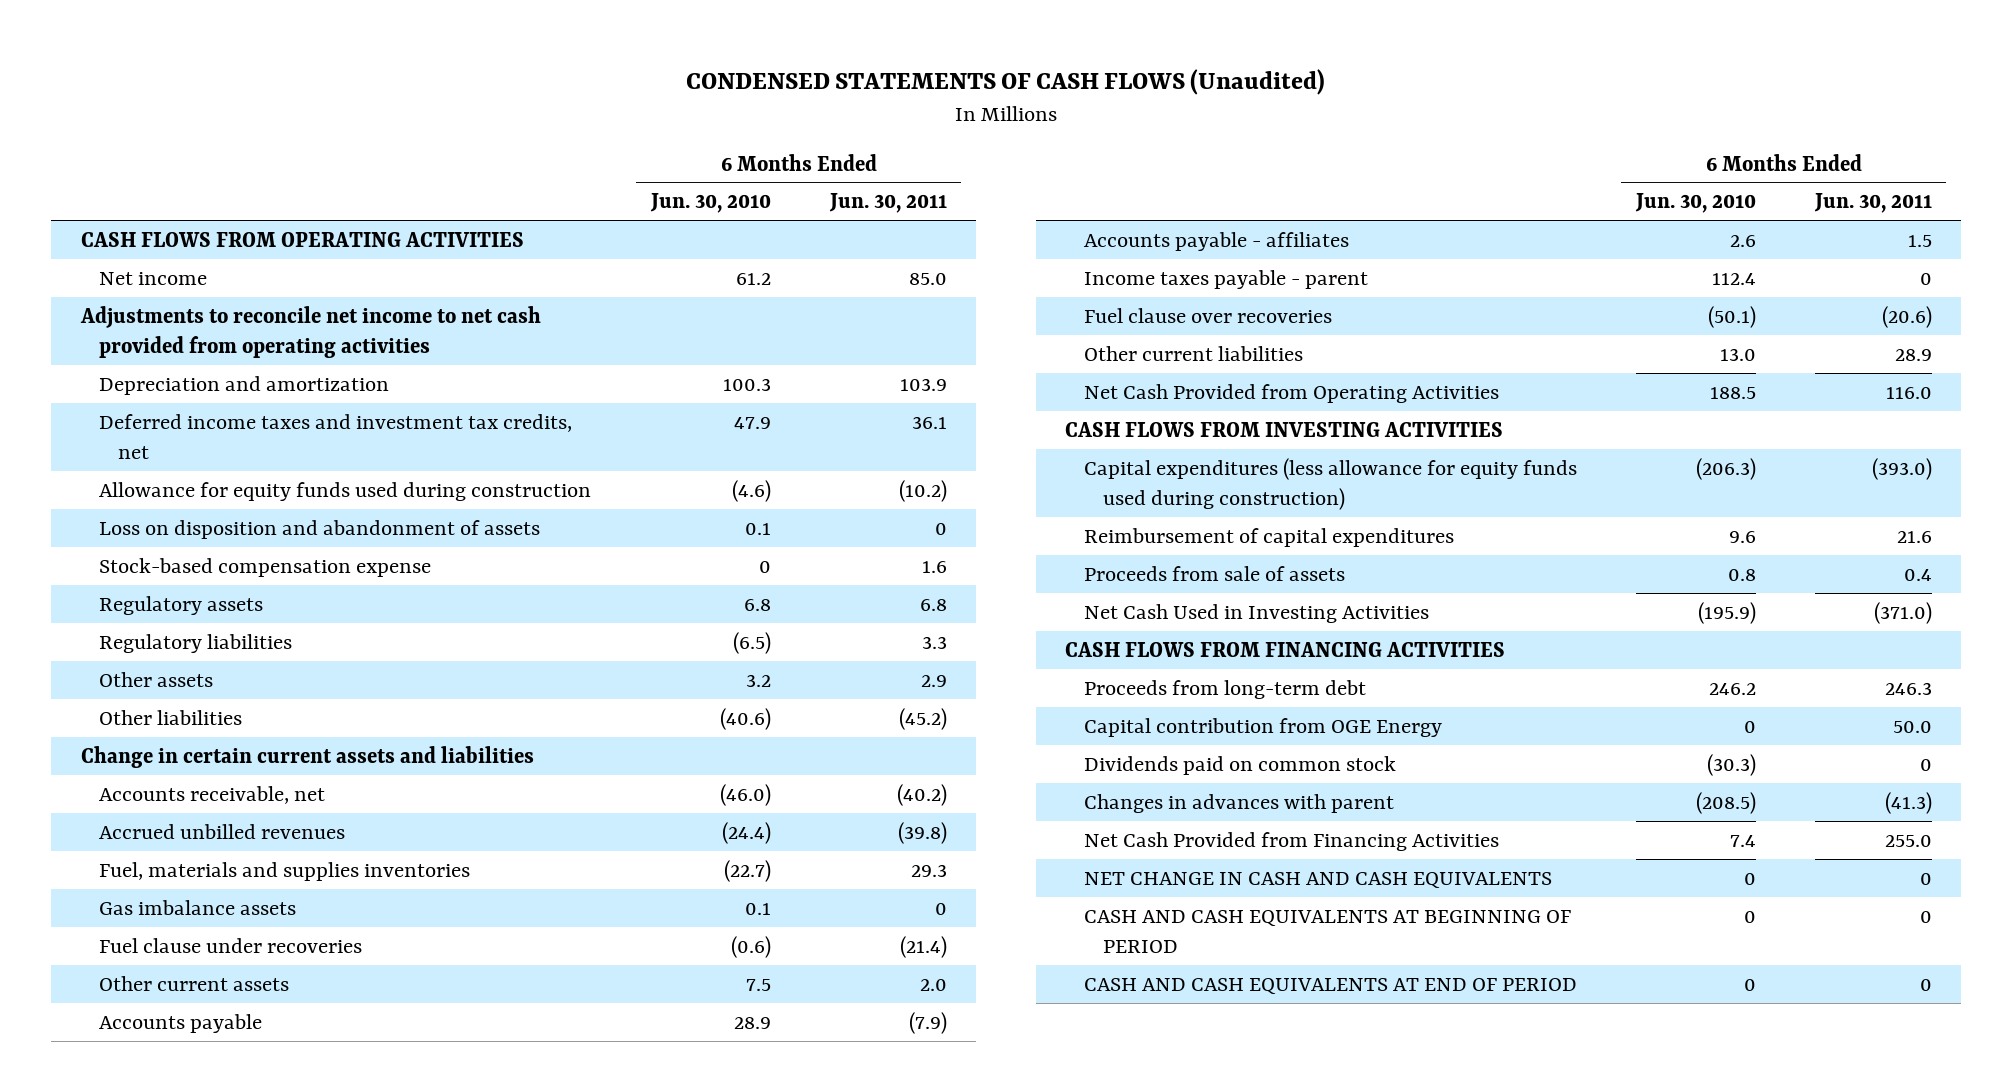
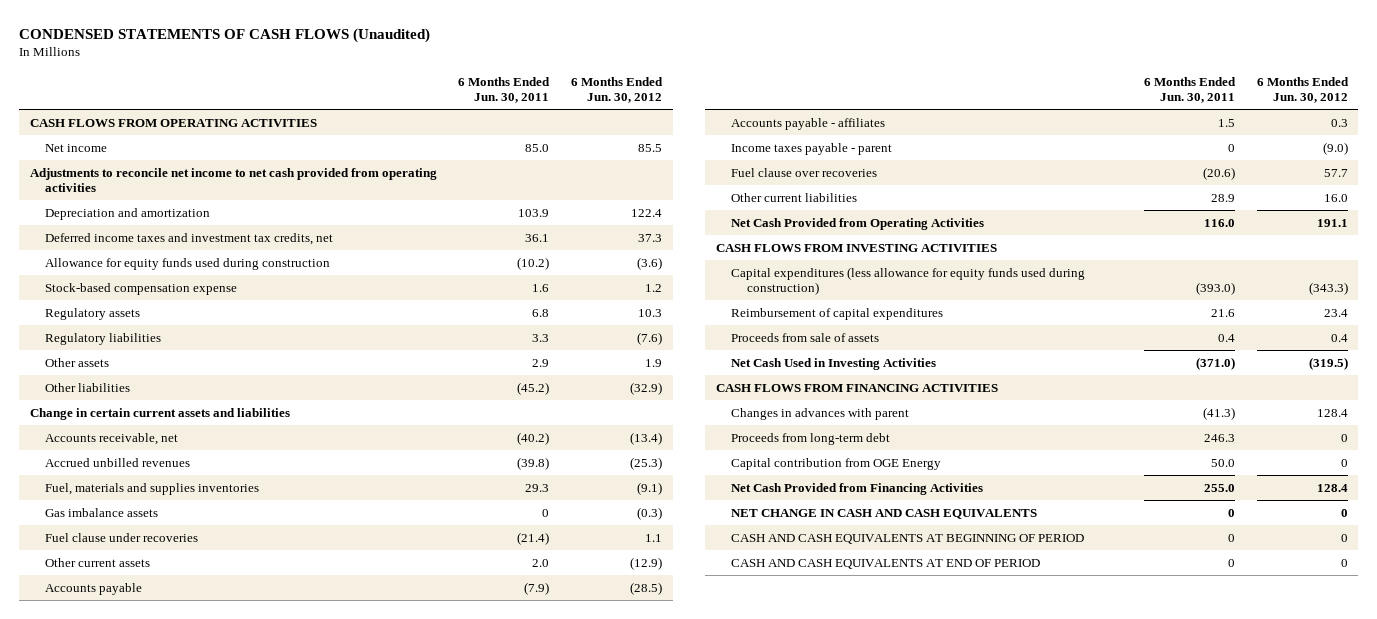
[649,193,771,214] Jun. 30, 2010 -> none
none -> [570,76,663,103] 6 Months Ended Jun. 30, 2012
[99,519,541,539] Loss on disposition and abandonment of assets -> none
[1084,793,1395,813] Changes in advances with parent -> [731,407,910,420] Changes in advances with parent
[1084,755,1397,775] Dividends paid on common stock -> none

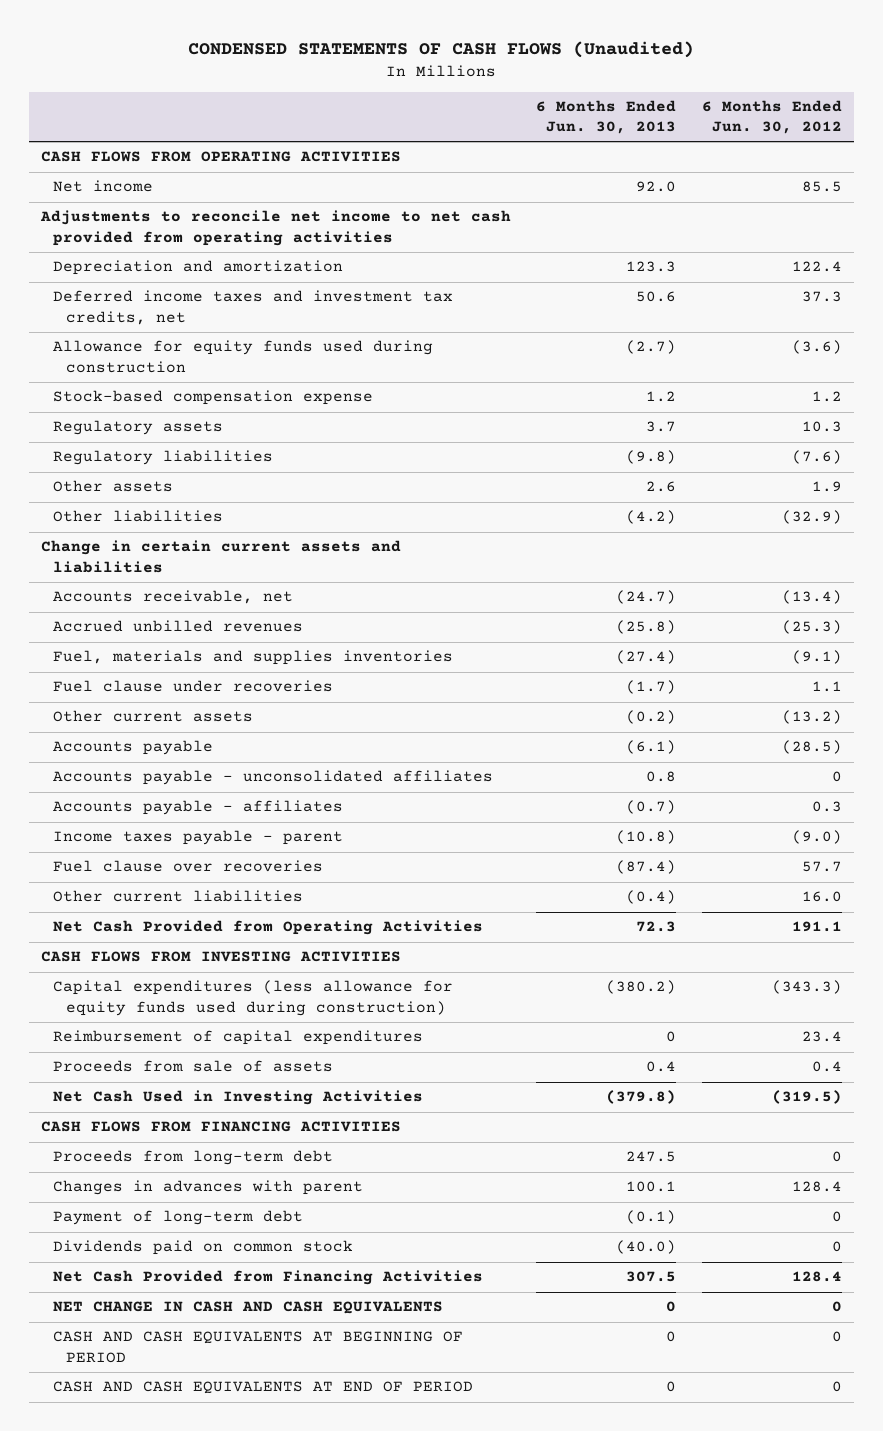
[458,76,551,103] 6 Months Ended Jun. 30, 2011 -> none
none -> [536,100,677,135] 6 Months Ended Jun. 30, 2013
[45,507,159,517] Gas imbalance assets -> none
[629,556,662,570] (12.9) -> [781,710,842,725] (13.2)
none -> [53,770,494,786] Accounts payable - unconsolidated affiliates
[731,457,942,470] Capital contribution from OGE Energy -> none
[731,407,910,420] Changes in advances with parent -> [53,1180,364,1196] Changes in advances with parent
none -> [53,1210,304,1226] Payment of long-term debt
none -> [53,1240,354,1256] Dividends paid on common stock

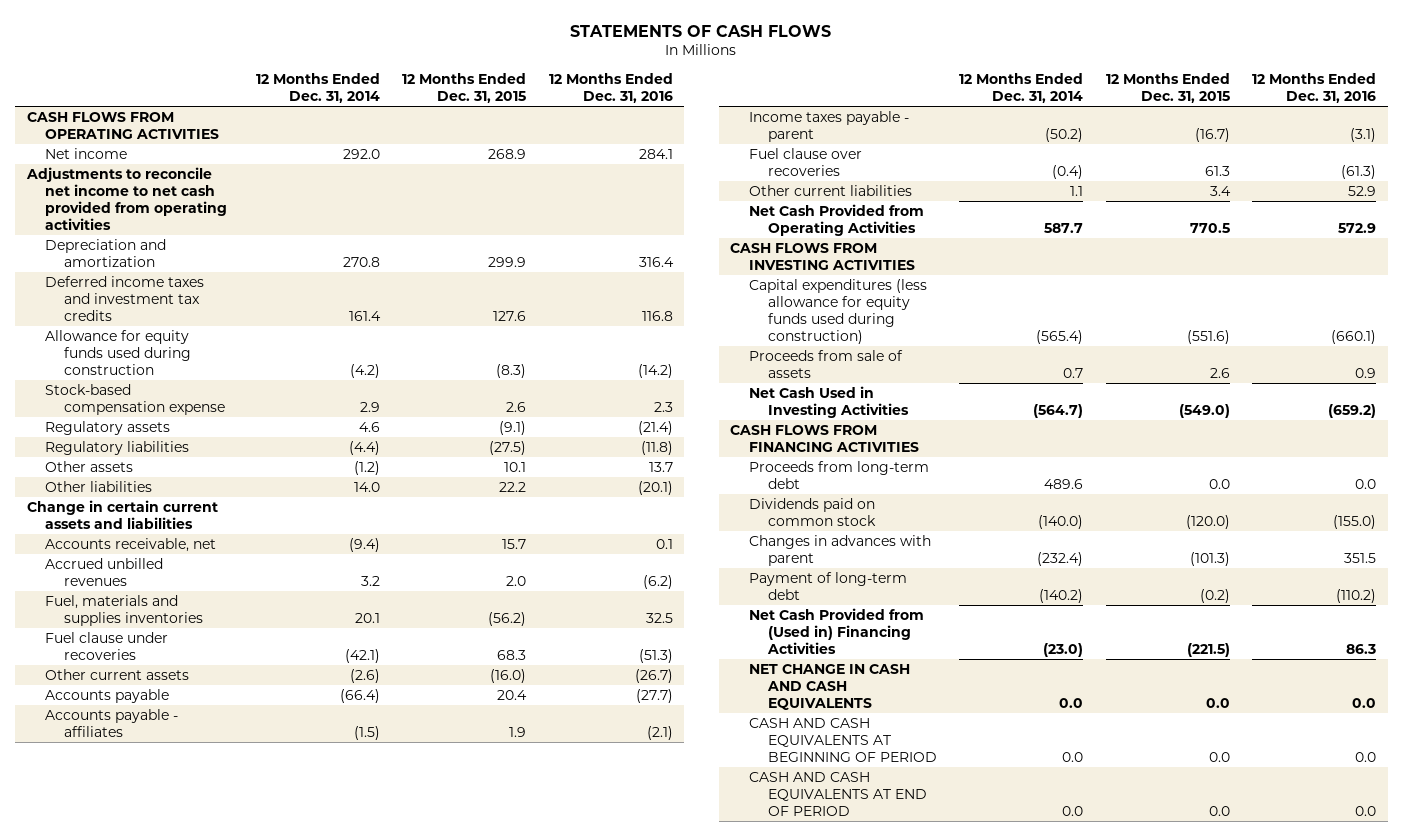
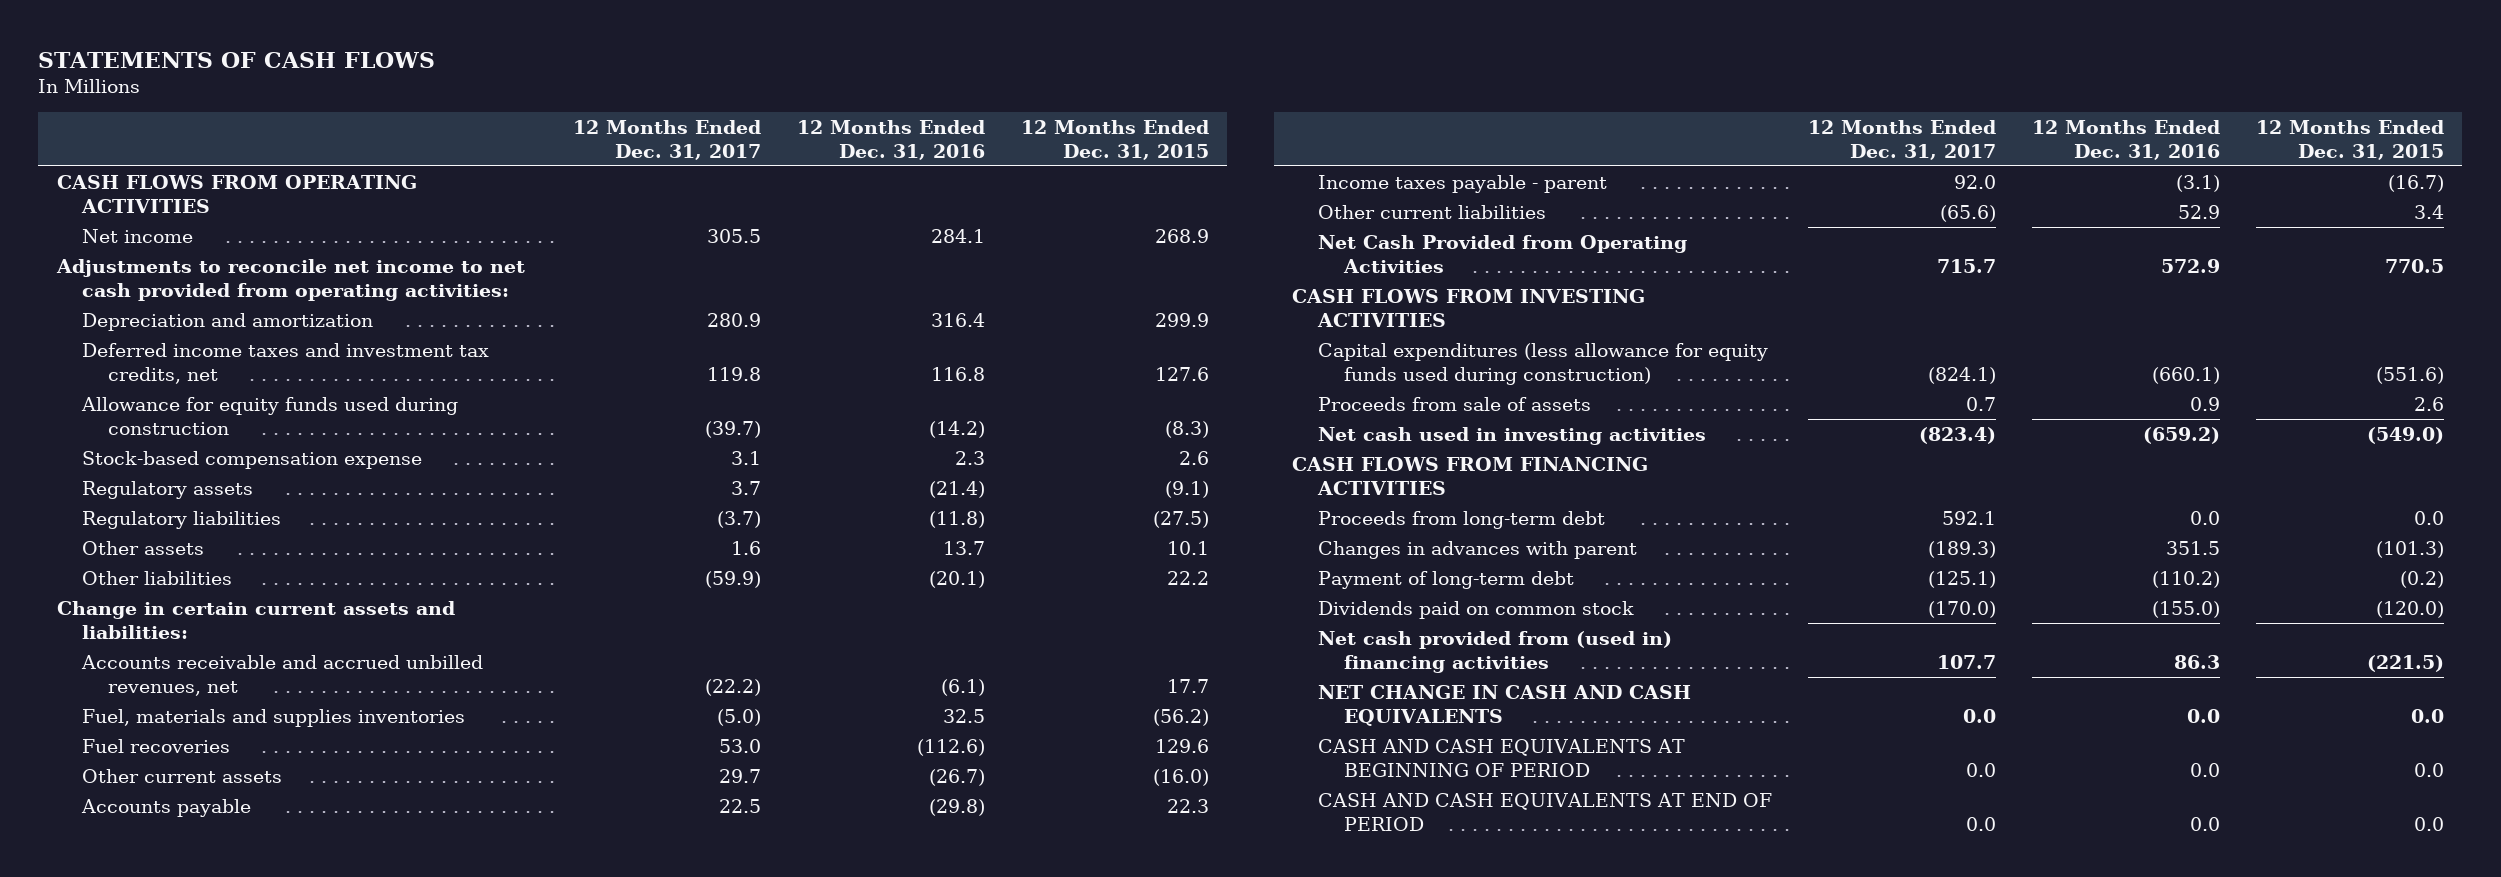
[255,73,380,103] 12 Months Ended Dec. 31, 2014 -> none
none -> [572,119,761,160] 12 Months Ended Dec. 31, 2017
[25,167,228,230] Adjustments to reconcile net income to net cash provided from operating activities -> [55,258,525,301] Adjustments to reconcile net income to net cash provided from operating activities:
[45,276,205,321] Deferred income taxes and investment tax credits -> [82,342,490,384] Deferred income taxes and investment tax credits, net
[45,558,164,586] Accrued unbilled revenues -> none
[26,500,218,529] Change in certain current assets and liabilities -> [56,600,455,639] Change in certain current assets and liabilities:
[45,538,217,553] Accounts receivable, net -> [81,654,484,696] Accounts receivable and accrued unbilled revenues, net
[502,539,527,550] 15.7 -> [1166,678,1209,693] 17.7
[655,539,673,550] 0.1 -> [940,678,985,696] (6.1)
[45,632,169,660] Fuel clause under recoveries -> [82,738,231,753] Fuel recoveries
[497,649,527,660] 68.3 -> [1154,738,1209,753] 129.6
[638,648,673,663] (51.3) -> [916,738,985,756] (112.6)
[45,709,179,737] Accounts payable - affiliates -> none
[497,690,528,701] 20.4 -> [1166,798,1209,813] 22.3
[635,689,673,704] (27.7) -> [928,798,985,816] (29.8)
[748,148,862,176] Fuel clause over recoveries -> none
[748,386,909,418] Net Cash Used in Investing Activities -> [1317,426,1706,445] Net cash used in investing activities
[748,498,876,526] Dividends paid on common stock -> [1317,600,1634,619] Dividends paid on common stock
[748,608,924,654] Net Cash Provided from (Used in) Financing Activities -> [1317,630,1672,673] Net cash provided from (used in) financing activities

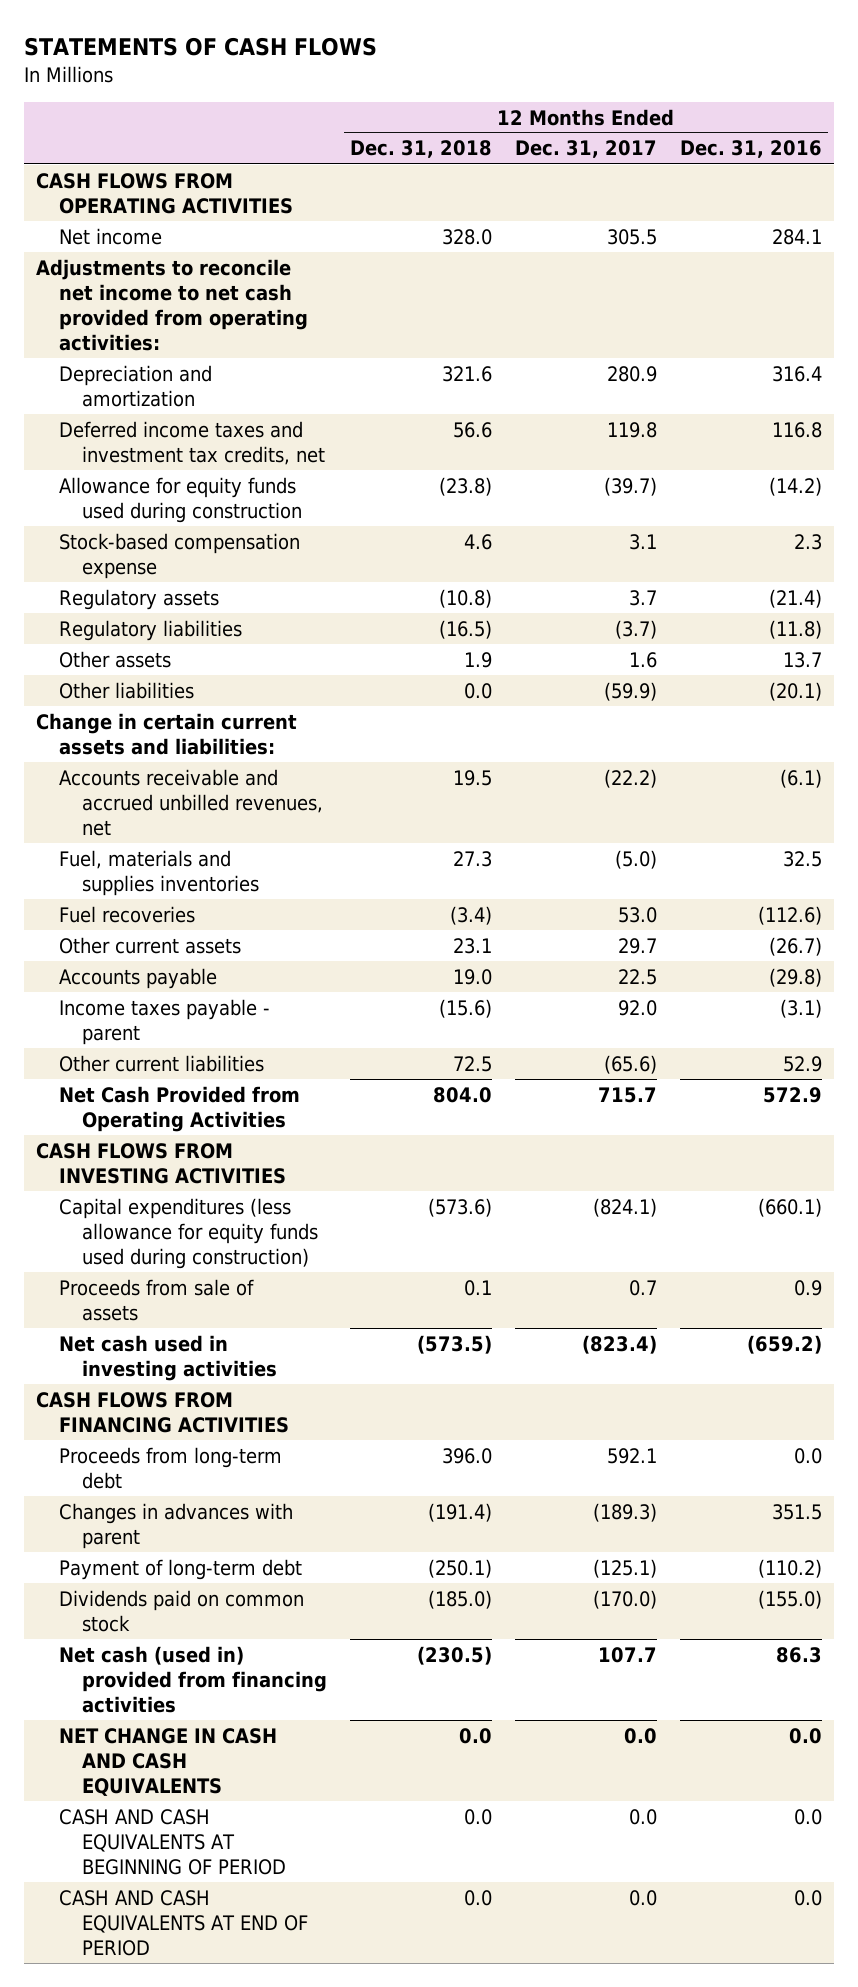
[1020,119,1209,160] 12 Months Ended Dec. 31, 2015 -> none
none -> [350,140,493,159] Dec. 31, 2018
[1317,630,1672,673] Net cash provided from (used in) financing activities -> [58,1645,328,1713] Net cash (used in) provided from financing activities

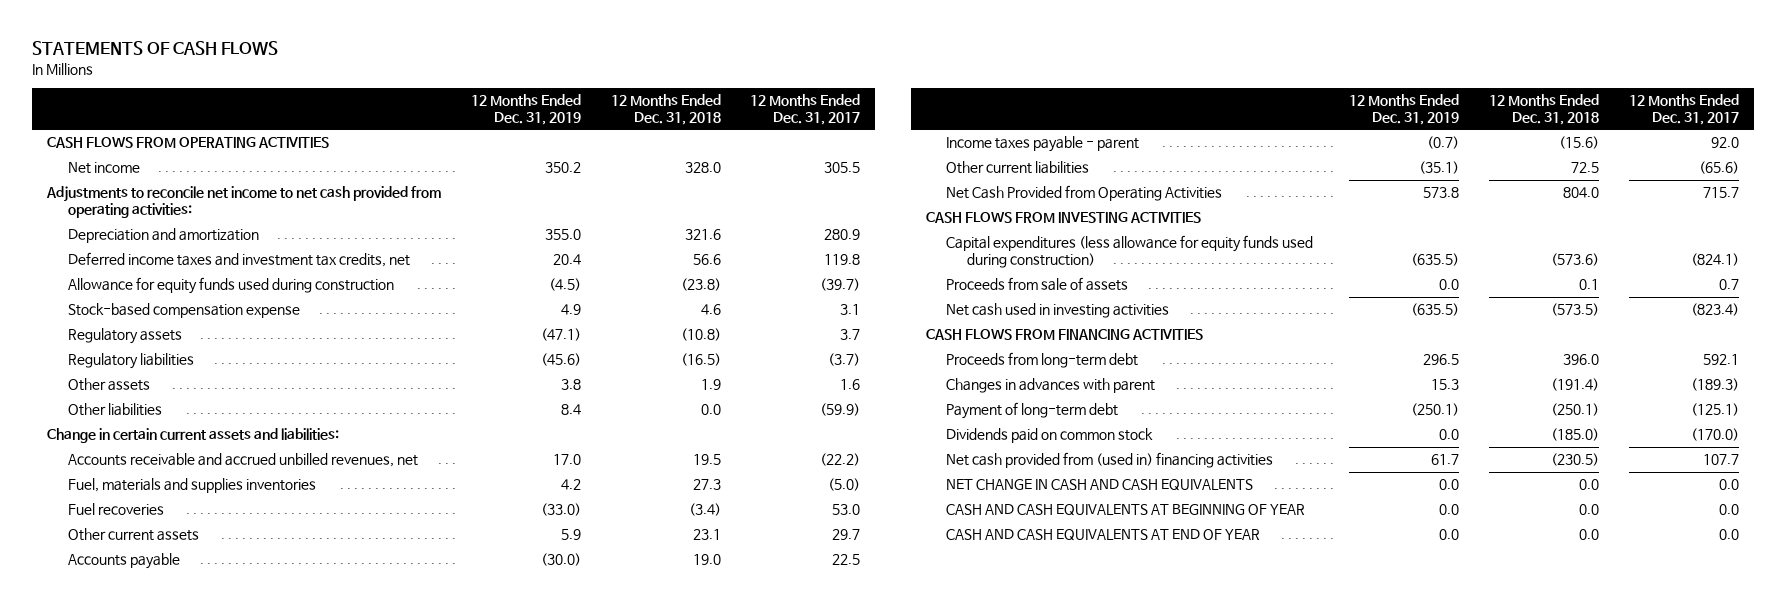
[680,140,823,159] Dec. 31, 2016 -> none
none -> [471,94,582,126] 12 Months Ended Dec. 31, 2019
[58,1645,328,1713] Net cash (used in) provided from financing activities -> [946,452,1274,469] Net cash provided from (used in) financing activities
[58,1808,287,1875] CASH AND CASH EQUIVALENTS AT BEGINNING OF PERIOD -> [946,504,1306,517] CASH AND CASH EQUIVALENTS AT BEGINNING OF YEAR
[58,1889,309,1956] CASH AND CASH EQUIVALENTS AT END OF PERIOD -> [946,529,1261,542] CASH AND CASH EQUIVALENTS AT END OF YEAR

